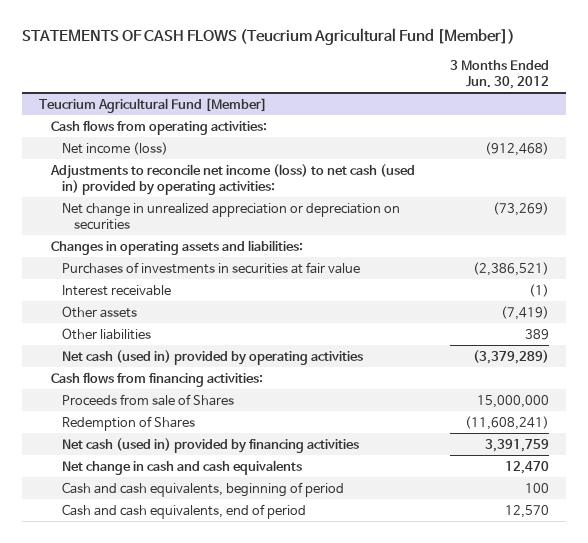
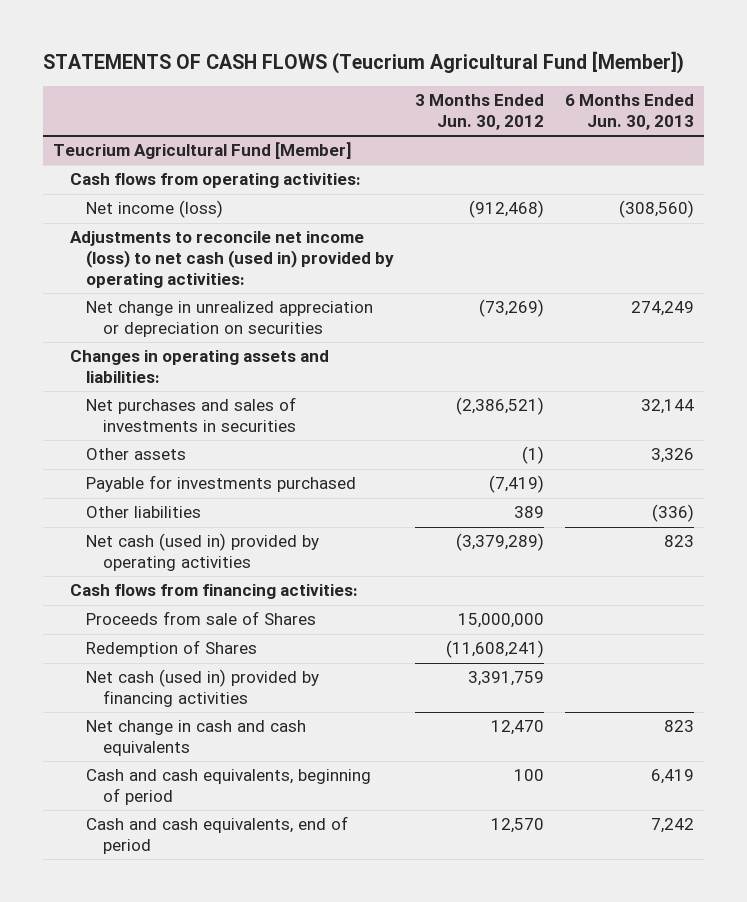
none -> [564,94,694,130] 6 Months Ended Jun. 30, 2013
[62,284,172,296] Interest receivable -> none
[62,261,361,274] Purchases of investments in securities at fair value -> [86,397,297,433] Net purchases and sales of investments in securities
[500,305,549,320] (7,419) -> [522,446,545,465] (1)
none -> [86,475,357,493] Payable for investments purchased

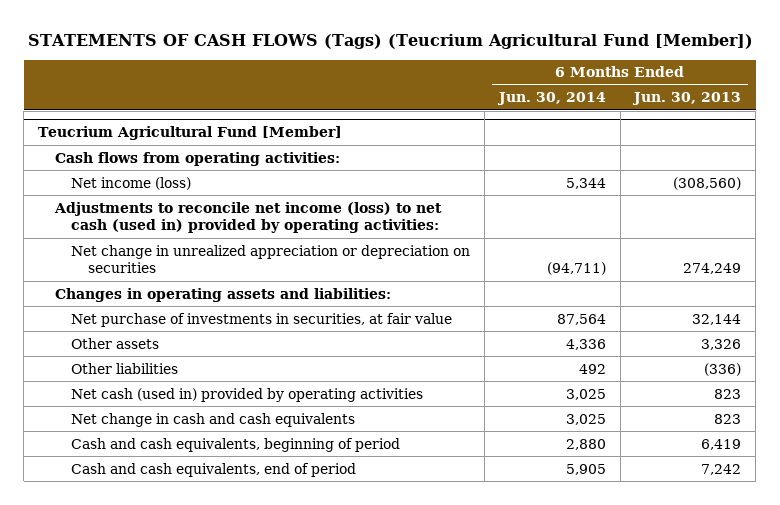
[42,50,684,74] STATEMENTS OF CASH FLOWS (Teucrium Agricultural Fund [Member]) -> [27,33,753,49] STATEMENTS OF CASH FLOWS (Tags) (Teucrium Agricultural Fund [Member])
[415,94,545,130] 3 Months Ended Jun. 30, 2012 -> none
none -> [496,92,606,106] Jun. 30, 2014
[86,397,297,433] Net purchases and sales of investments in securities -> [71,312,453,327] Net purchase of investments in securities, at fair value
[86,475,357,493] Payable for investments purchased -> none
[69,584,358,600] Cash flows from financing activities: -> none
[86,611,317,626] Proceeds from sale of Shares -> none
[86,640,258,658] Redemption of Shares -> none
[86,669,320,708] Net cash (used in) provided by financing activities -> none

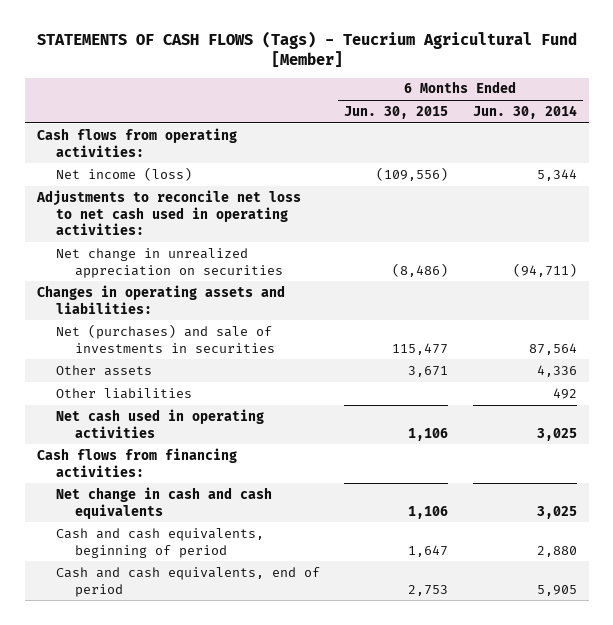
[27,33,753,49] STATEMENTS OF CASH FLOWS (Tags) (Teucrium Agricultural Fund [Member]) -> [36,30,577,67] STATEMENTS OF CASH FLOWS (Tags) - Teucrium Agricultural Fund [Member]
[632,92,742,106] Jun. 30, 2013 -> none
none -> [344,105,449,119] Jun. 30, 2015
[38,126,343,141] Teucrium Agricultural Fund [Member] -> none
[53,201,442,234] Adjustments to reconcile net income (loss) to net cash (used in) provided by operating activities: -> [35,189,301,236] Adjustments to reconcile net loss to net cash used in operating activities:
[71,244,471,274] Net change in unrealized appreciation or depreciation on securities -> [55,247,283,278] Net change in unrealized appreciation on securities
[71,312,453,327] Net purchase of investments in securities, at fair value -> [55,323,275,353] Net (purchases) and sale of investments in securities
[71,387,424,402] Net cash (used in) provided by operating activities -> [55,408,264,438] Net cash used in operating activities
none -> [36,447,237,477] Cash flows from financing activities:

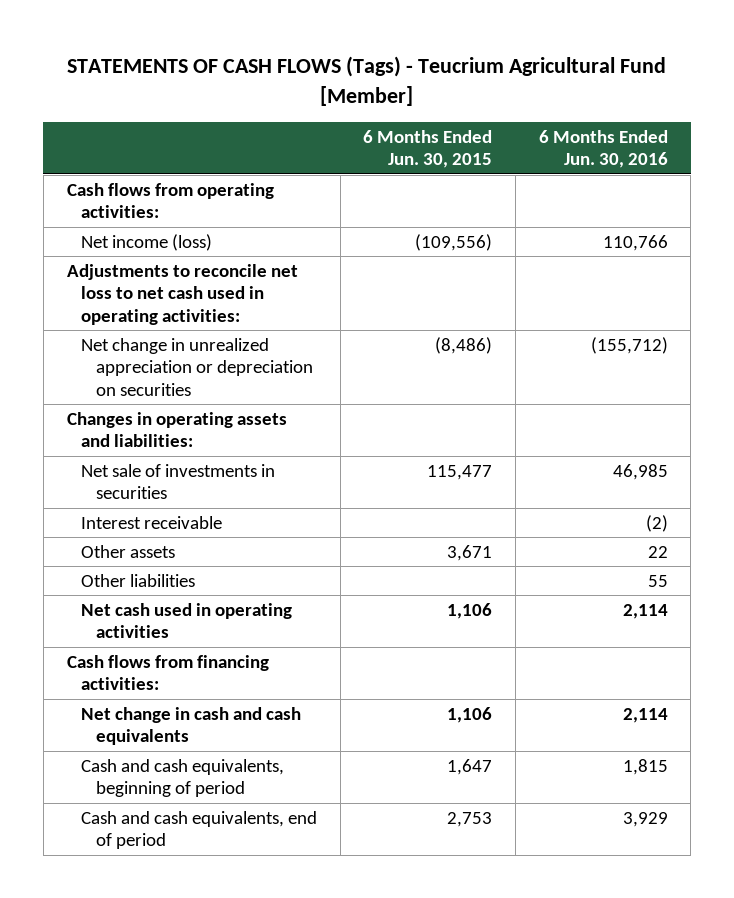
[472,104,577,119] Jun. 30, 2014 -> none
none -> [538,130,668,169] 6 Months Ended Jun. 30, 2016
[55,247,283,278] Net change in unrealized appreciation on securities -> [81,337,313,396] Net change in unrealized appreciation or depreciation on securities
[55,323,275,353] Net (purchases) and sale of investments in securities -> [81,463,276,500] Net sale of investments in securities
none -> [81,515,223,529] Interest receivable

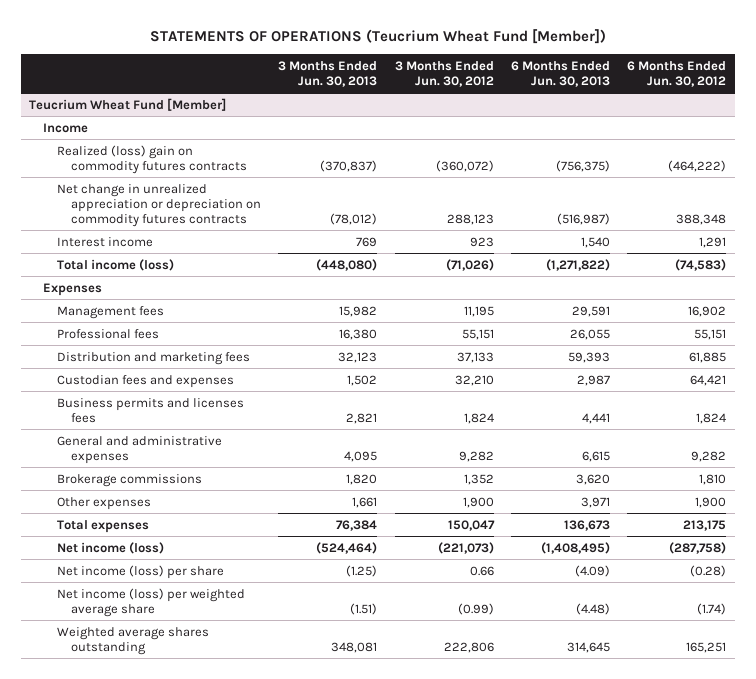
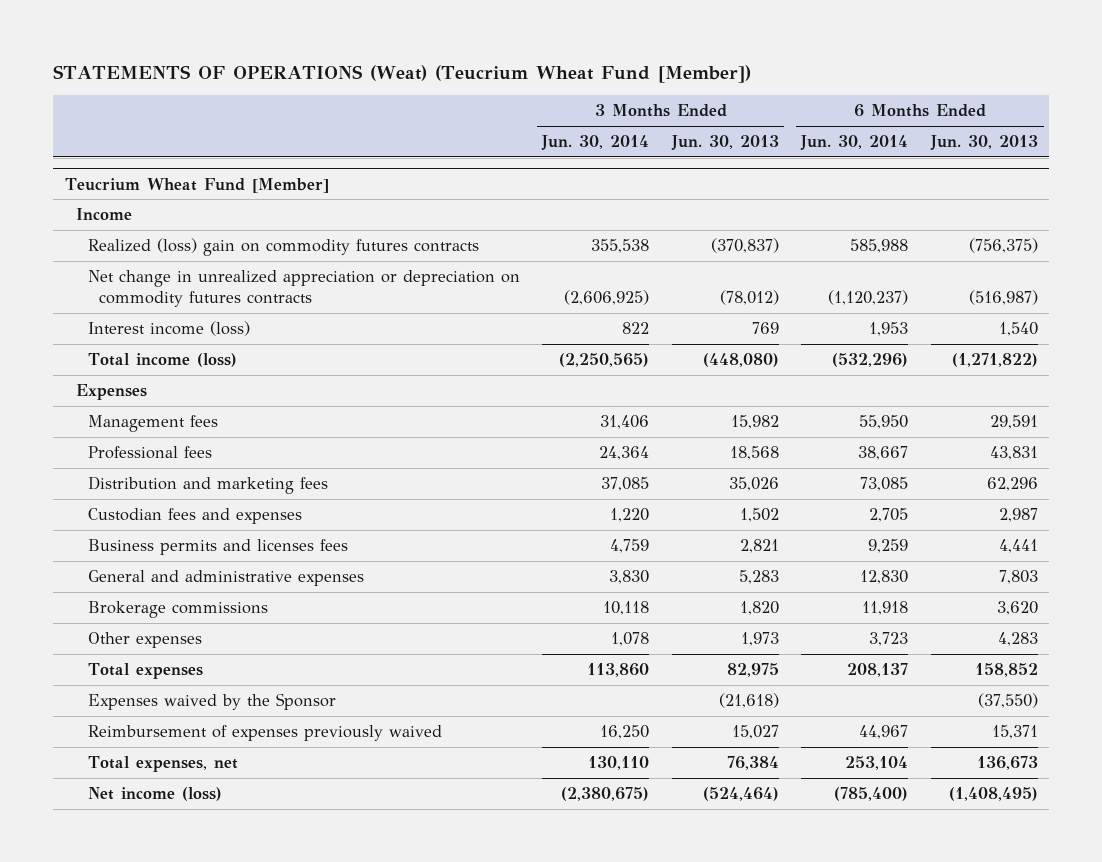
[149,28,606,44] STATEMENTS OF OPERATIONS (Teucrium Wheat Fund [Member]) -> [53,64,752,83] STATEMENTS OF OPERATIONS (Weat) (Teucrium Wheat Fund [Member])
[394,60,494,87] 3 Months Ended Jun. 30, 2012 -> none
[627,60,727,87] 6 Months Ended Jun. 30, 2012 -> none
none -> [541,135,650,151] Jun. 30, 2014
none -> [800,135,909,151] Jun. 30, 2014
[57,236,154,247] Interest income -> [87,321,250,337] Interest income (loss)
[339,328,378,340] 16,380 -> [729,446,779,461] 18,568
[569,328,610,340] 26,055 -> [989,446,1038,461] 43,831
[338,351,378,363] 32,123 -> [728,477,779,492] 35,026
[567,351,610,363] 59,393 -> [986,477,1038,492] 62,296
[344,450,378,462] 4,095 -> [738,570,779,585] 5,283
[581,450,610,462] 6,615 -> [998,570,1038,585] 7,803
[352,496,378,508] 1,661 -> [740,632,779,647] 1,973
[580,496,610,508] 3,971 -> [997,632,1038,647] 4,283
[336,519,378,531] 76,384 -> [726,663,779,678] 82,975
[563,519,610,531] 136,673 -> [974,663,1038,678] 158,852
none -> [87,693,336,711] Expenses waived by the Sponsor
none -> [87,725,442,742] Reimbursement of expenses previously waived
none -> [87,756,238,773] Total expenses, net
[57,564,225,579] Net income (loss) per share -> none
[57,587,246,617] Net income (loss) per weighted average share -> none
[57,626,210,655] Weighted average shares outstanding -> none

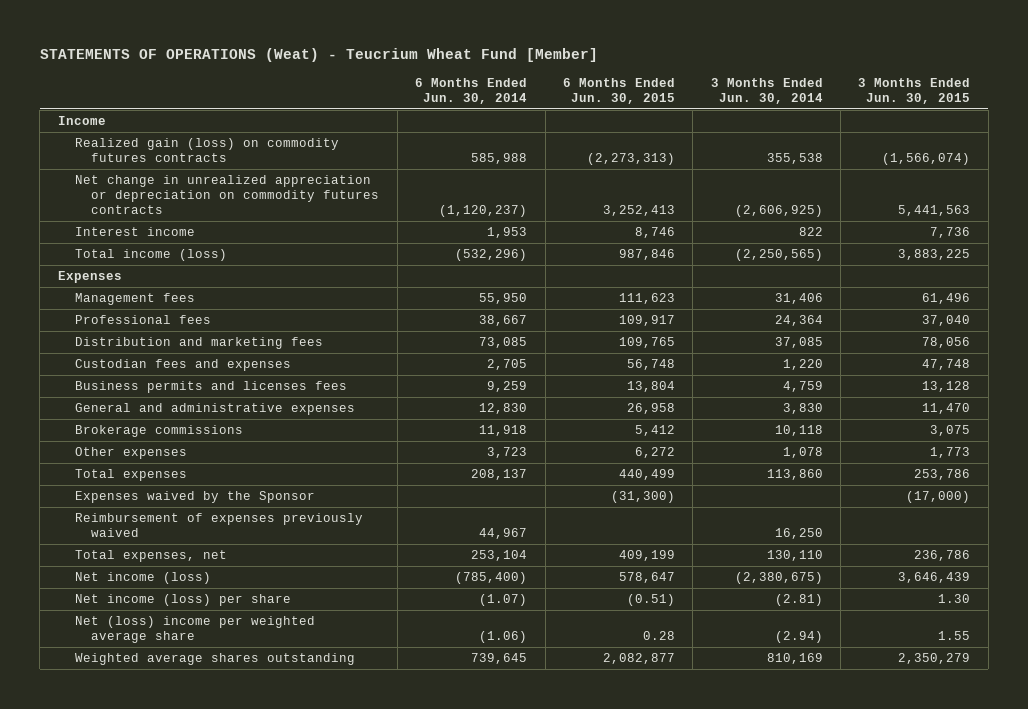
[53,64,752,83] STATEMENTS OF OPERATIONS (Weat) (Teucrium Wheat Fund [Member]) -> [39,48,598,63] STATEMENTS OF OPERATIONS (Weat) - Teucrium Wheat Fund [Member]
[670,135,779,151] Jun. 30, 2013 -> none
[929,135,1038,151] Jun. 30, 2013 -> none
none -> [562,77,675,104] 6 Months Ended Jun. 30, 2015
none -> [858,77,971,104] 3 Months Ended Jun. 30, 2015
[64,177,329,193] Teucrium Wheat Fund [Member] -> none
[87,238,479,257] Realized (loss) gain on commodity futures contracts -> [74,138,339,163] Realized gain (loss) on commodity futures contracts
[87,321,250,337] Interest income (loss) -> [74,227,195,237] Interest income
none -> [74,594,291,607] Net income (loss) per share
none -> [74,616,315,644] Net (loss) income per weighted average share
none -> [74,653,355,666] Weighted average shares outstanding

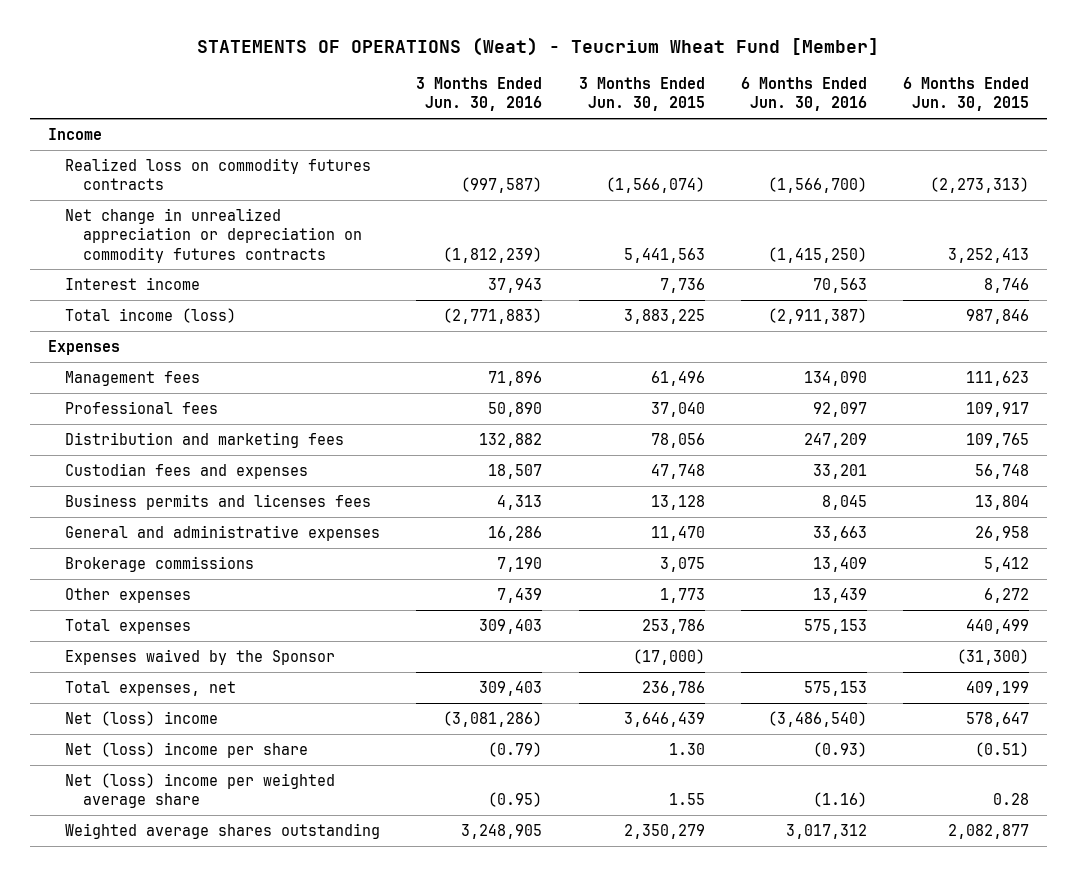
[415,77,528,104] 6 Months Ended Jun. 30, 2014 -> none
[710,77,823,104] 3 Months Ended Jun. 30, 2014 -> none
none -> [416,76,543,112] 3 Months Ended Jun. 30, 2016
none -> [740,76,867,112] 6 Months Ended Jun. 30, 2016
[74,138,339,163] Realized gain (loss) on commodity futures contracts -> [65,157,372,191] Realized loss on commodity futures contracts
[74,513,363,538] Reimbursement of expenses previously waived -> none
[74,572,211,585] Net income (loss) -> [65,710,219,726] Net (loss) income
[74,594,291,607] Net income (loss) per share -> [65,741,309,758] Net (loss) income per share

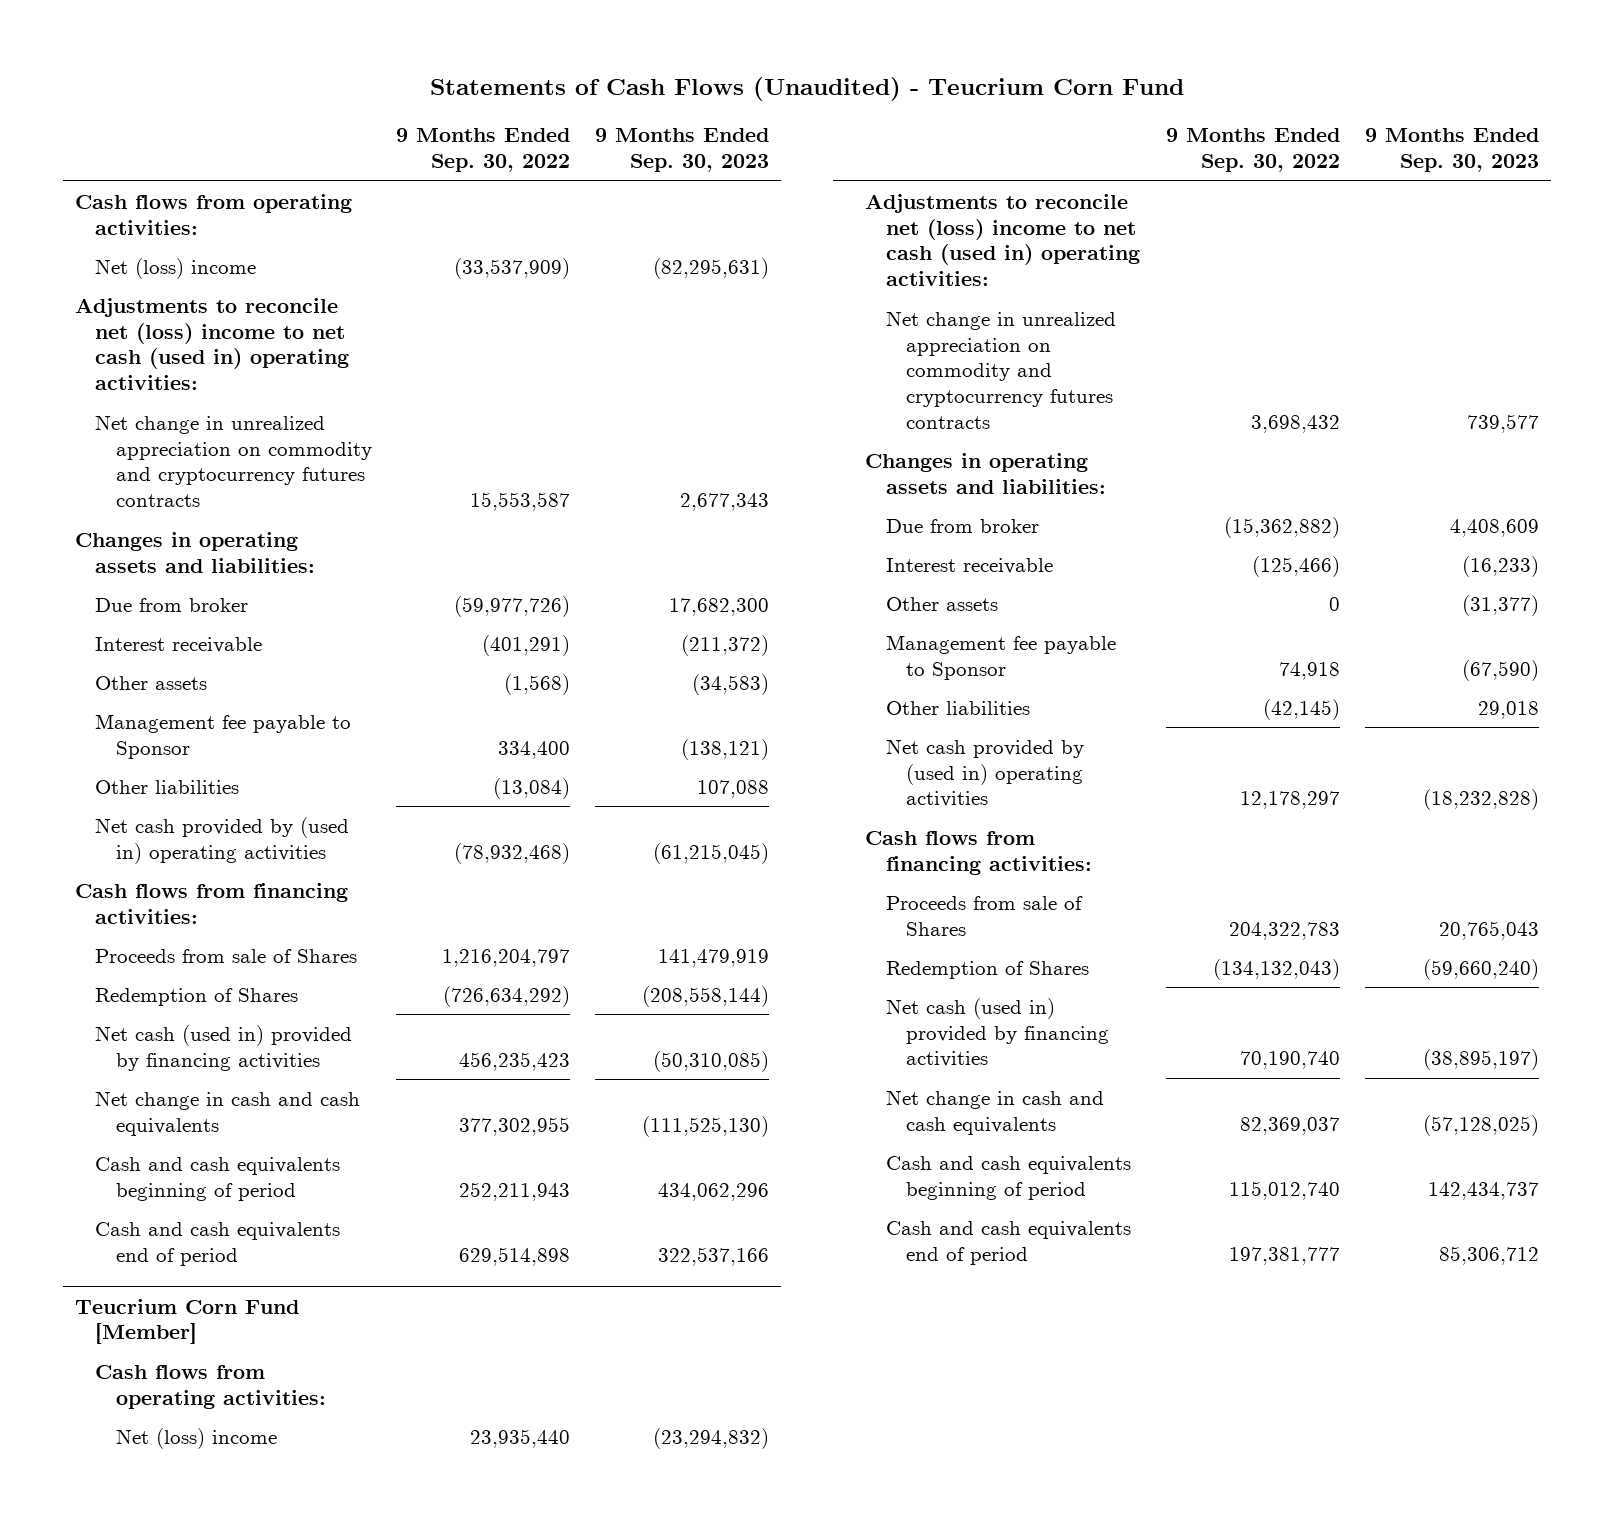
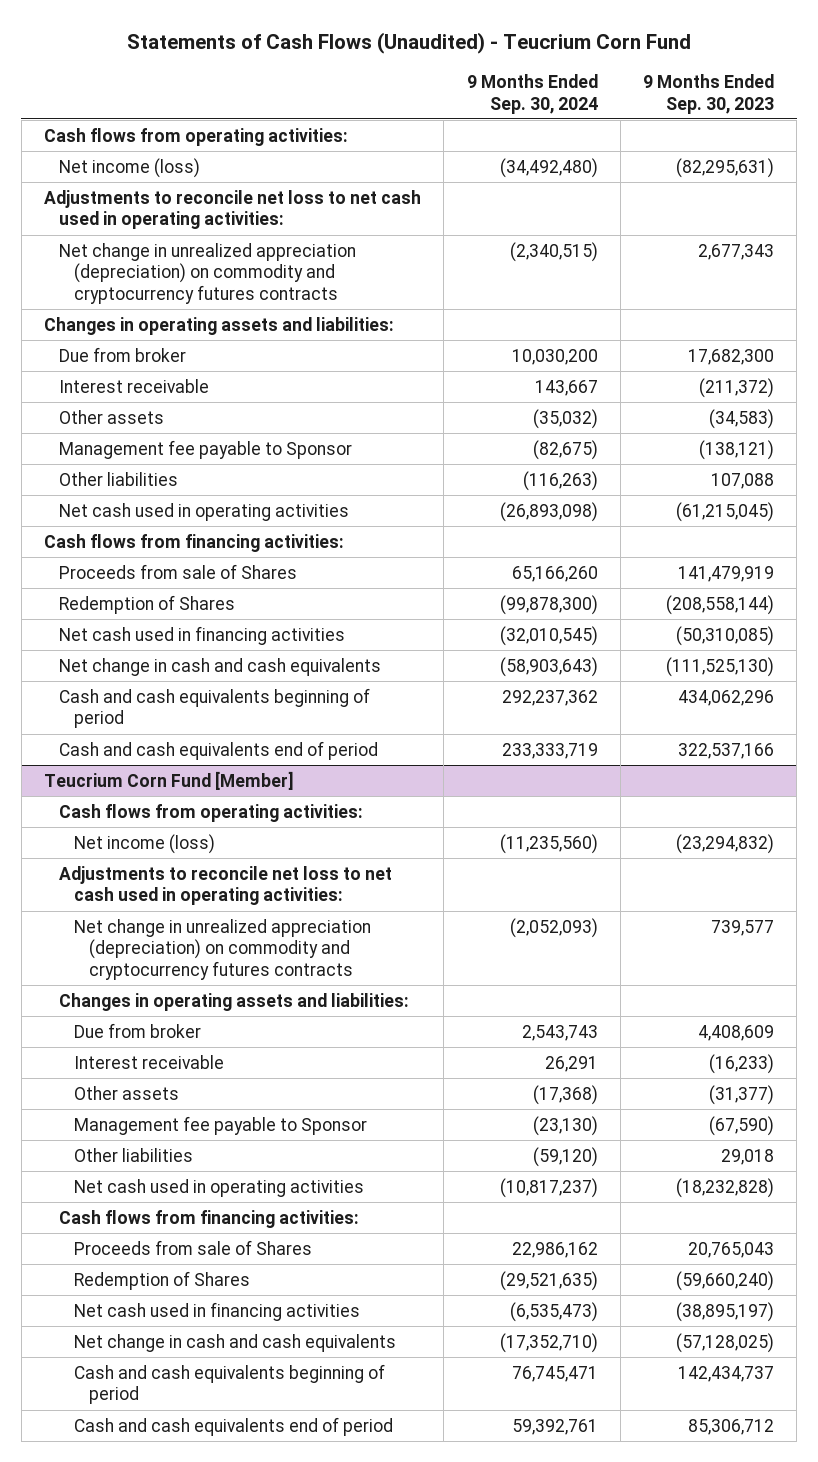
[396,128,571,173] 9 Months Ended Sep. 30, 2022 -> none
none -> [466,73,598,114] 9 Months Ended Sep. 30, 2024
[95,257,257,279] Net (loss) income -> [58,157,200,178] Net income (loss)
[75,297,350,391] Adjustments to reconcile net (loss) income to net cash (used in) operating activities: -> [44,189,422,230] Adjustments to reconcile net loss to net cash used in operating activities:
[95,414,372,508] Net change in unrealized appreciation on commodity and cryptocurrency futures contracts -> [58,242,356,305] Net change in unrealized appreciation (depreciation) on commodity and cryptocurrency futures contracts
[95,816,350,864] Net cash provided by (used in) operating activities -> [58,502,349,521] Net cash used in operating activities
[95,1024,353,1071] Net cash (used in) provided by financing activities -> [58,625,345,645] Net cash used in financing activities
[115,1427,277,1449] Net (loss) income -> [73,833,215,854] Net income (loss)
[865,193,1140,287] Adjustments to reconcile net (loss) income to net cash (used in) operating activities: -> [58,865,392,906] Adjustments to reconcile net loss to net cash used in operating activities:
[885,310,1116,429] Net change in unrealized appreciation on commodity and cryptocurrency futures contracts -> [73,918,371,981] Net change in unrealized appreciation (depreciation) on commodity and cryptocurrency futures contracts
[885,738,1084,808] Net cash provided by (used in) operating activities -> [73,1178,364,1197] Net cash used in operating activities
[885,997,1110,1068] Net cash (used in) provided by financing activities -> [73,1301,360,1321] Net cash used in financing activities

